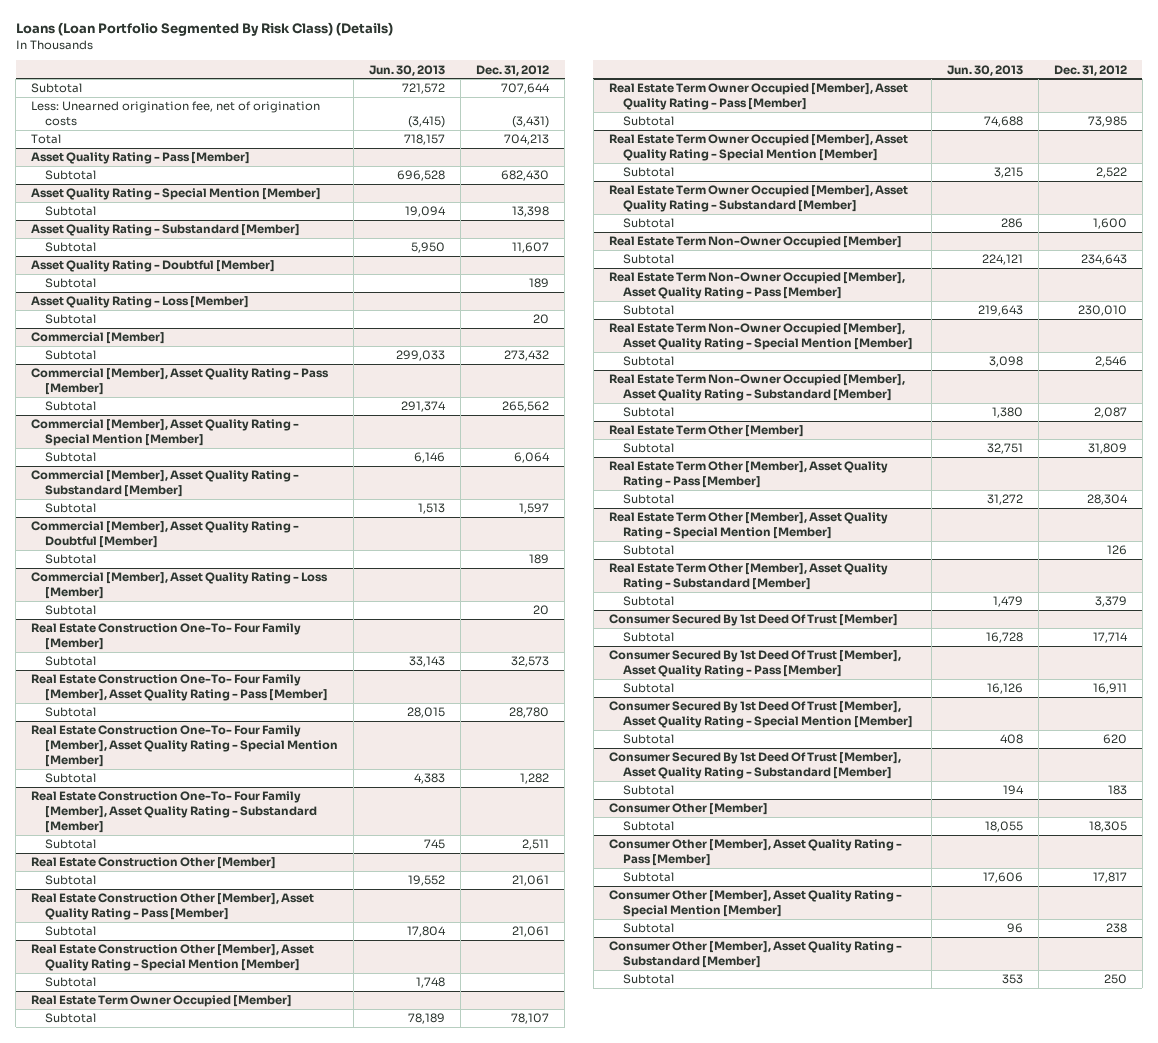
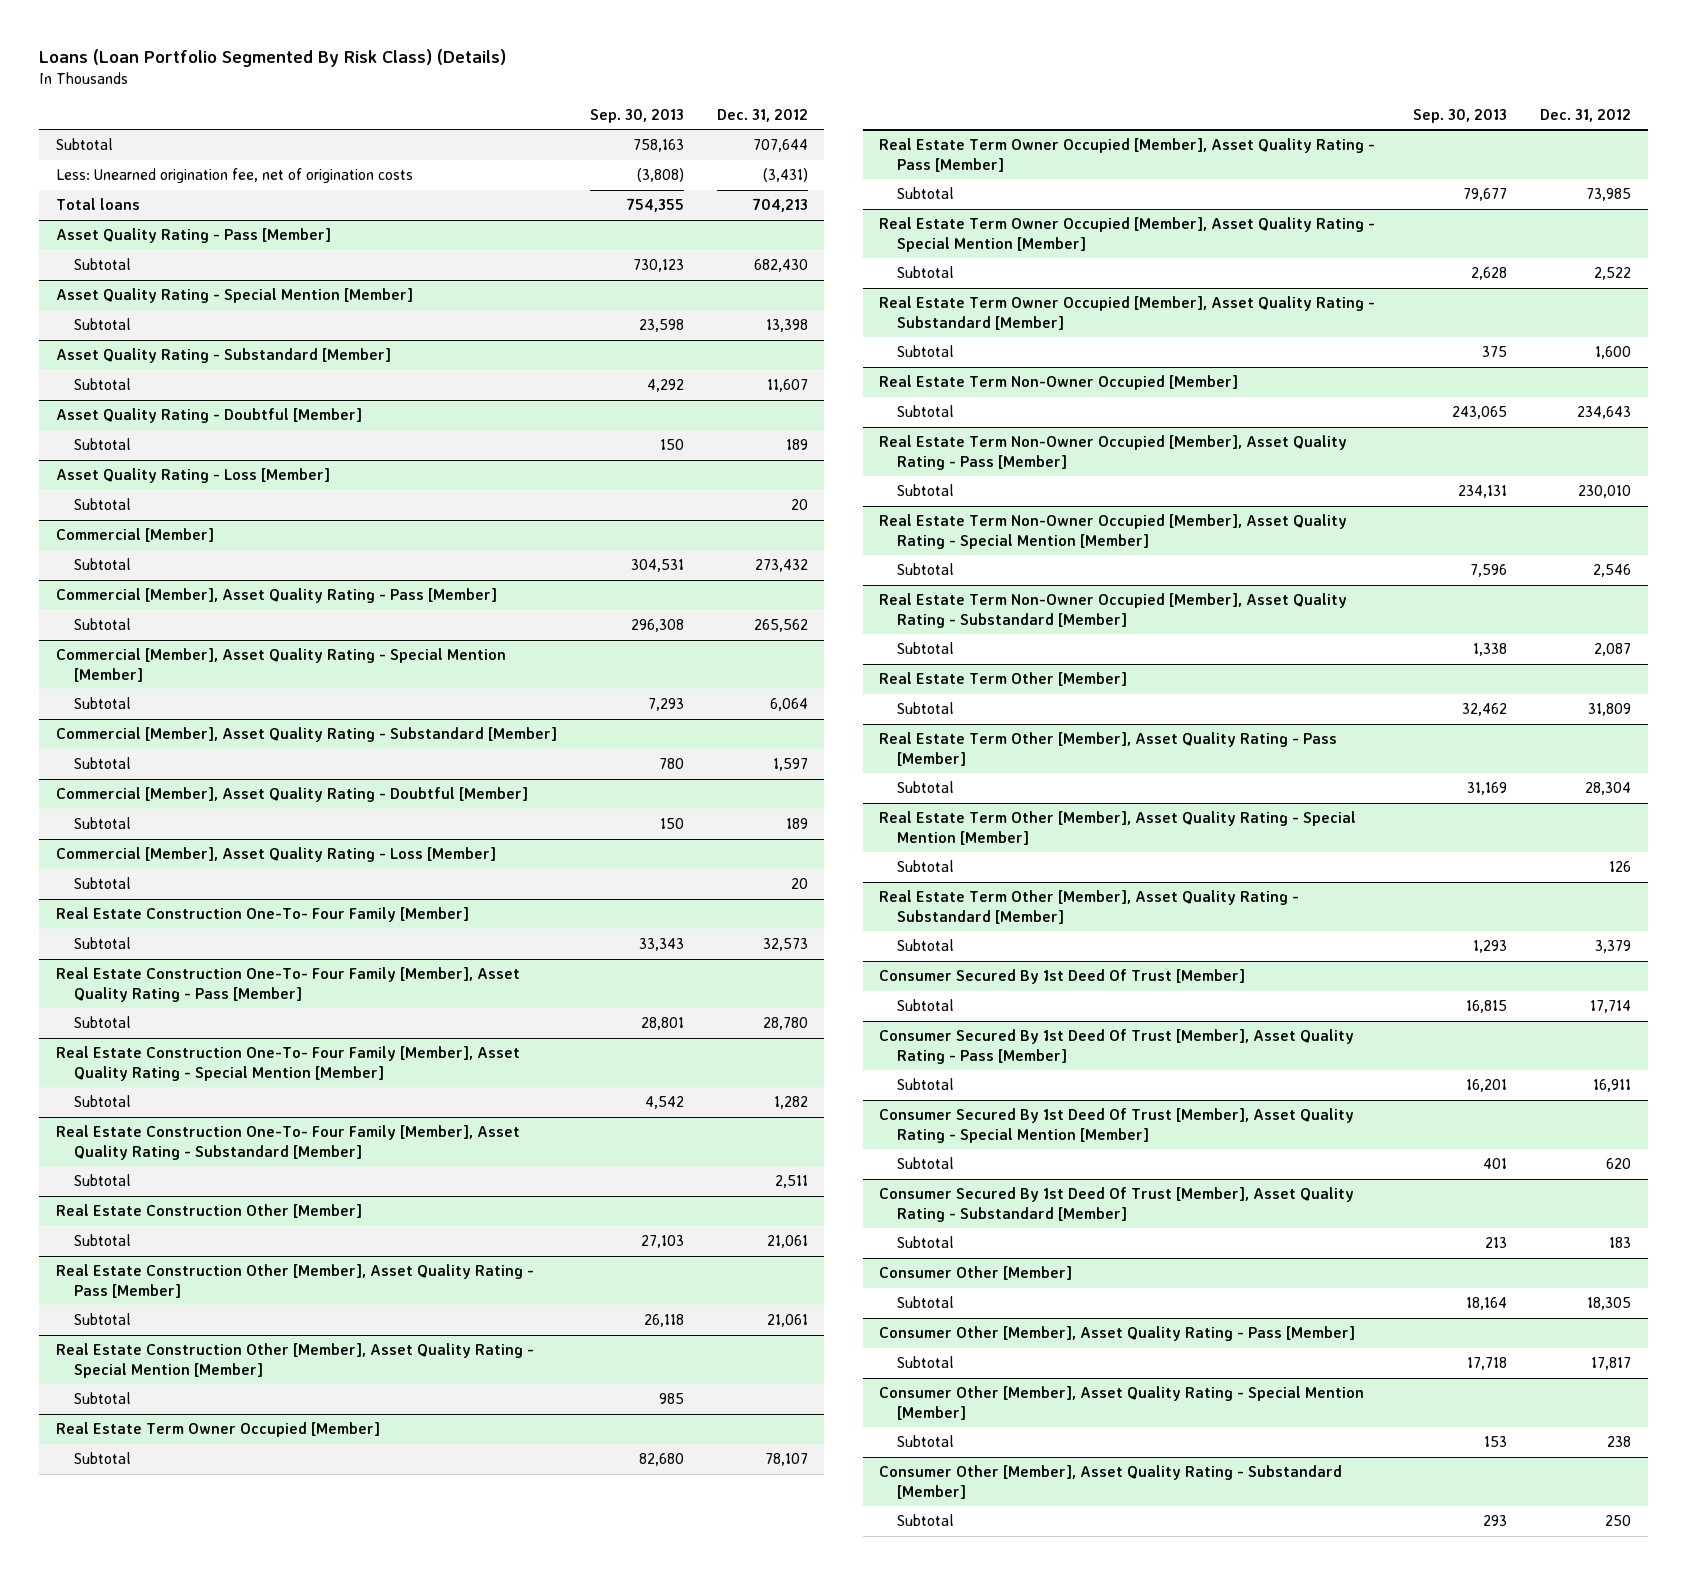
[369,64,446,76] Jun. 30, 2013 -> none
none -> [589,108,684,123] Sep. 30, 2013
[31,134,62,145] Total -> [55,198,140,211] Total loans

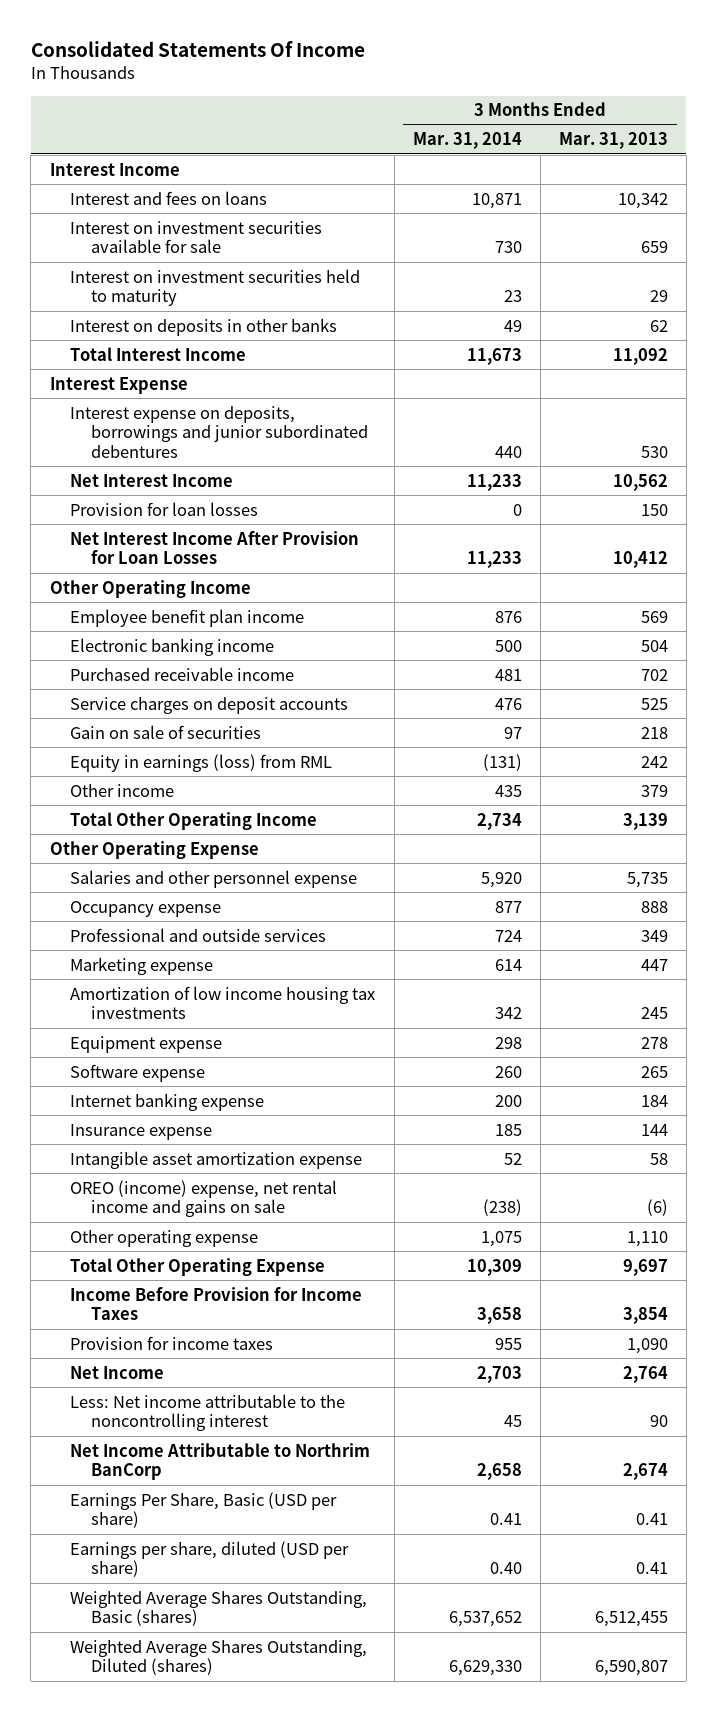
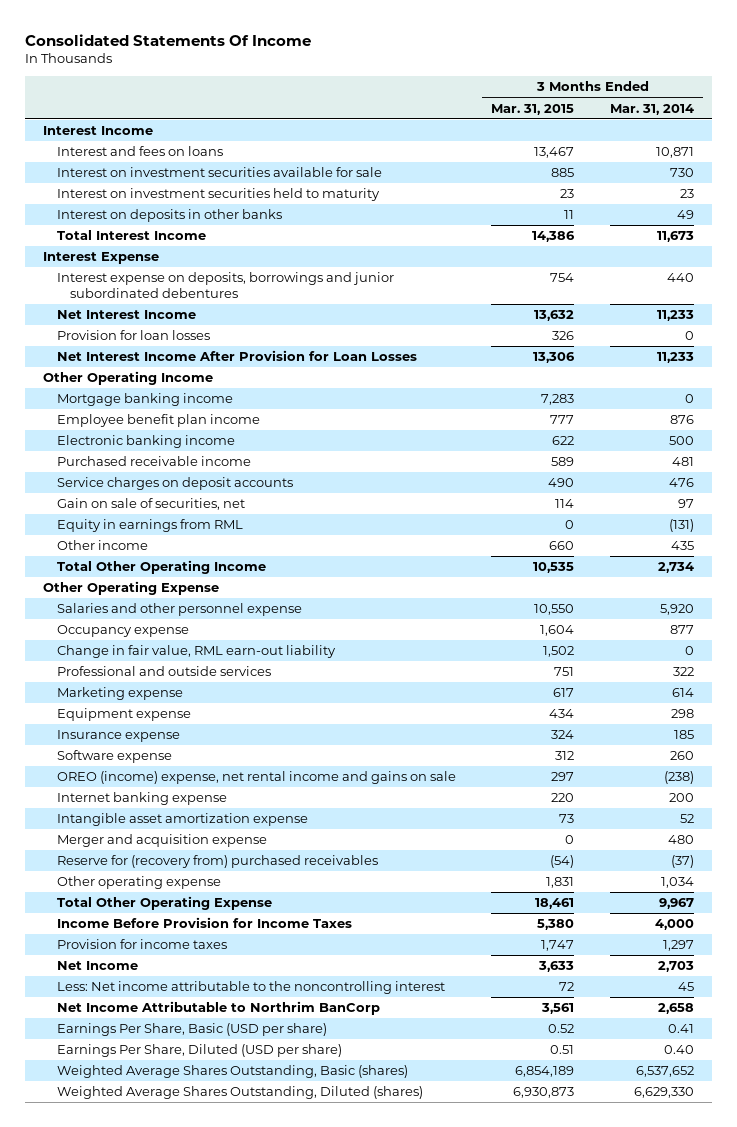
[558,132,668,150] Mar. 31, 2013 -> none
none -> [491,103,575,115] Mar. 31, 2015
none -> [56,393,233,407] Mortgage banking income
[70,724,262,739] Gain on sale of securities -> [56,498,245,511] Gain on sale of securities, net
[70,753,333,772] Equity in earnings (loss) from RML -> [56,519,243,533] Equity in earnings from RML
none -> [56,645,336,659] Change in fair value, RML earn-out liability
[494,929,522,942] 724 -> [672,667,694,677] 322
[70,985,376,1020] Amortization of low income housing tax investments -> none
[70,1123,213,1140] Insurance expense -> [56,730,180,743] Insurance expense
[70,1179,338,1218] OREO (income) expense, net rental income and gains on sale -> [56,771,456,785] OREO (income) expense, net rental income and gains on sale
none -> [56,834,267,848] Merger and acquisition expense
none -> [56,855,378,869] Reserve for (recovery from) purchased receivables
[480,1230,522,1247] 1,075 -> [660,877,694,889] 1,034
[466,1258,522,1276] 10,309 -> [658,898,694,910] 9,967
[476,1307,522,1325] 3,658 -> [654,919,694,931] 4,000
[494,1337,522,1350] 955 -> [662,940,694,952] 1,297
[70,1540,350,1578] Earnings per share, diluted (USD per share) -> [56,1044,342,1058] Earnings Per Share, Diluted (USD per share)

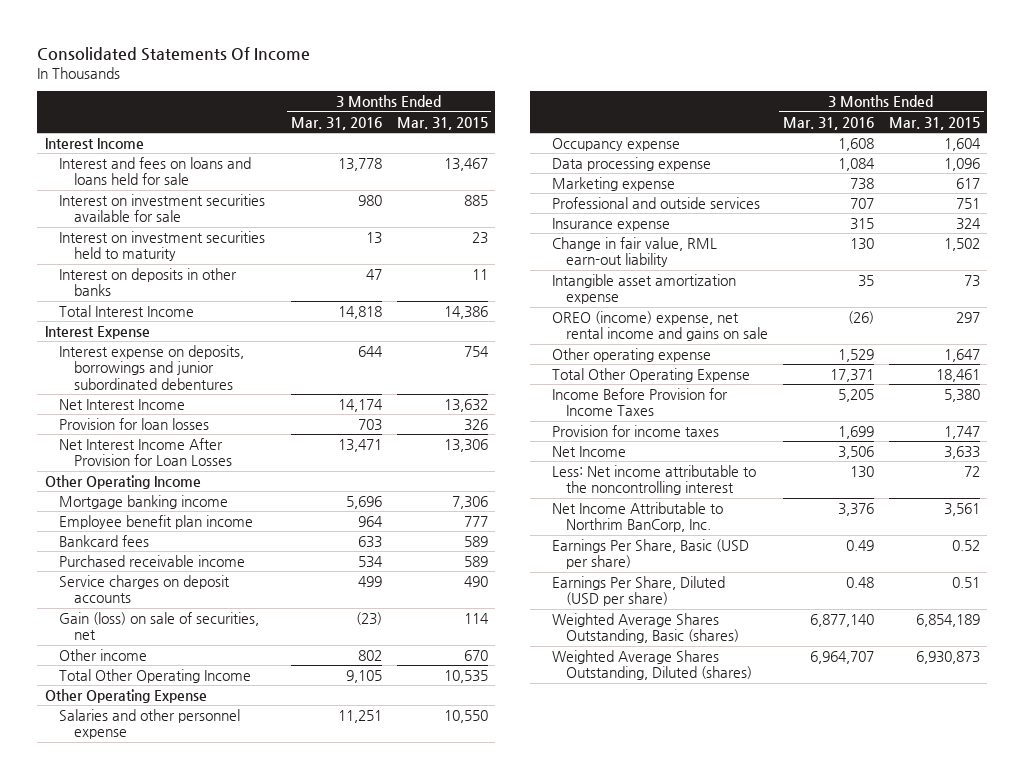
[609,103,694,115] Mar. 31, 2014 -> none
none -> [290,116,382,130] Mar. 31, 2016
[56,146,223,157] Interest and fees on loans -> [59,157,252,186] Interest and fees on loans and loans held for sale
[541,394,575,406] 7,283 -> [451,496,488,510] 7,306
[56,435,235,449] Electronic banking income -> none
none -> [59,535,150,548] Bankcard fees
[56,519,243,533] Equity in earnings from RML -> none
[56,498,245,511] Gain on sale of securities, net -> [59,612,260,641] Gain (loss) on sale of securities, net
[549,541,575,551] 660 -> [463,650,488,662] 670
none -> [551,157,711,172] Data processing expense
[56,708,191,722] Equipment expense -> none
[56,666,271,677] Professional and outside services -> [551,197,760,210] Professional and outside services
[56,750,172,764] Software expense -> none
[56,792,227,806] Internet banking expense -> none
[56,645,336,659] Change in fair value, RML earn-out liability -> [551,237,717,268] Change in fair value, RML earn-out liability
[56,834,267,848] Merger and acquisition expense -> none
[56,855,378,869] Reserve for (recovery from) purchased receivables -> none
[56,771,456,785] OREO (income) expense, net rental income and gains on sale -> [551,311,769,342] OREO (income) expense, net rental income and gains on sale
[546,877,575,889] 1,831 -> [943,349,980,363] 1,647
[56,1001,380,1016] Net Income Attributable to Northrim BanCorp -> [551,502,723,533] Net Income Attributable to Northrim BanCorp, Inc.

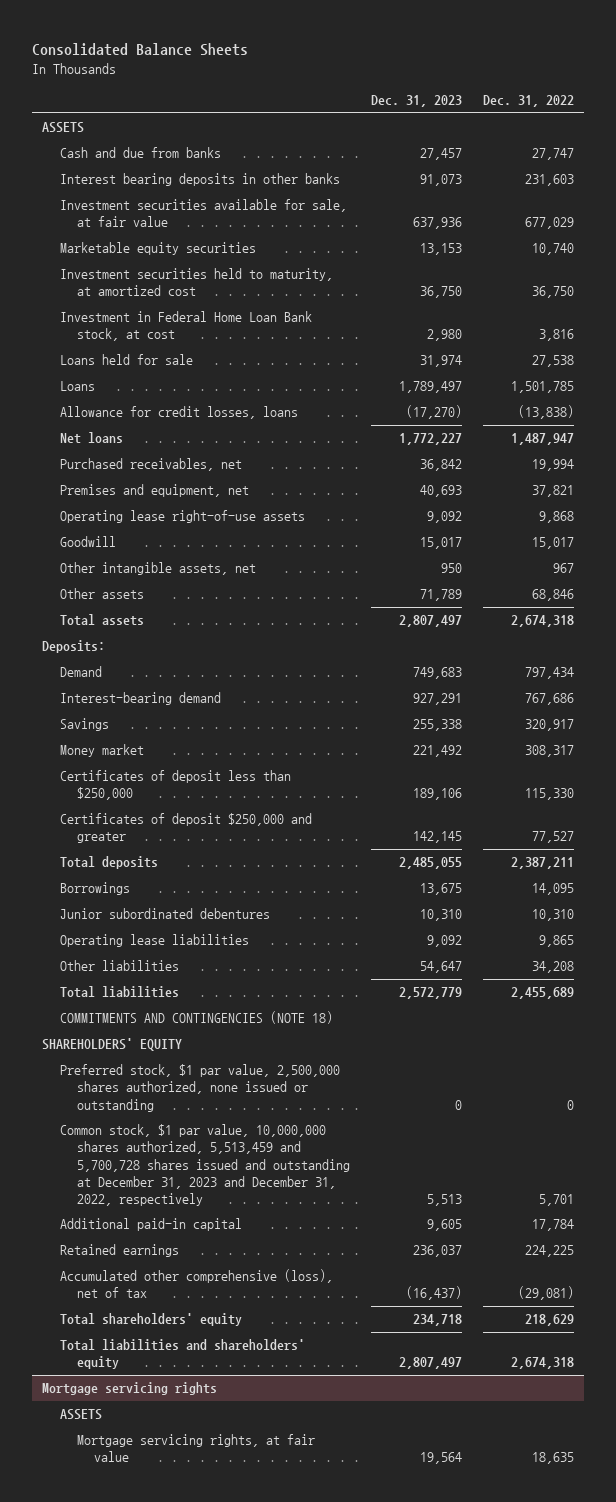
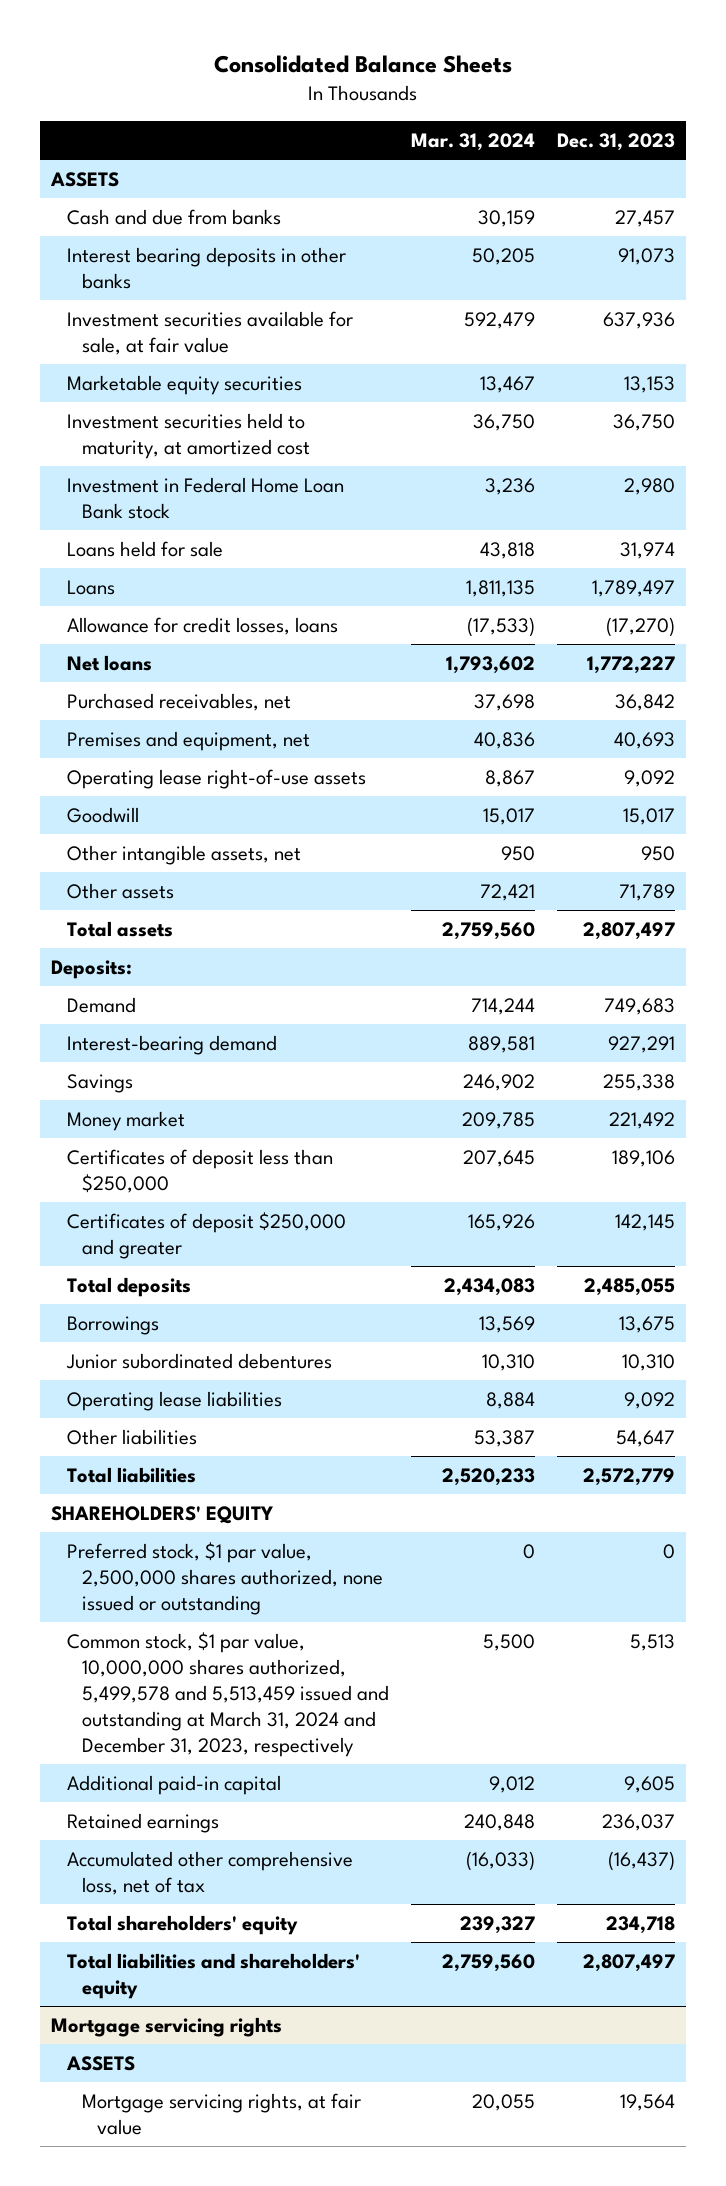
[482,95,574,108] Dec. 31, 2022 -> none
none -> [410,132,535,151] Mar. 31, 2024
[59,311,312,342] Investment in Federal Home Loan Bank stock, at cost -> [66,476,344,519] Investment in Federal Home Loan Bank stock
[59,1011,333,1025] COMMITMENTS AND CONTINGENCIES (NOTE 18) -> none
[59,1124,350,1206] Common stock, $1 par value, 10,000,000 shares authorized, 5,513,459 and 5,700,728 shares issued and outstanding at December 31, 2023 and December 31, 2022, respectively -> [66,1631,389,1757] Common stock, $1 par value, 10,000,000 shares authorized, 5,499,578 and 5,513,459 issued and outstanding at March 31, 2024 and December 31, 2023, respectively
[59,1269,333,1299] Accumulated other comprehensive (loss), net of tax -> [66,1850,353,1895] Accumulated other comprehensive loss, net of tax

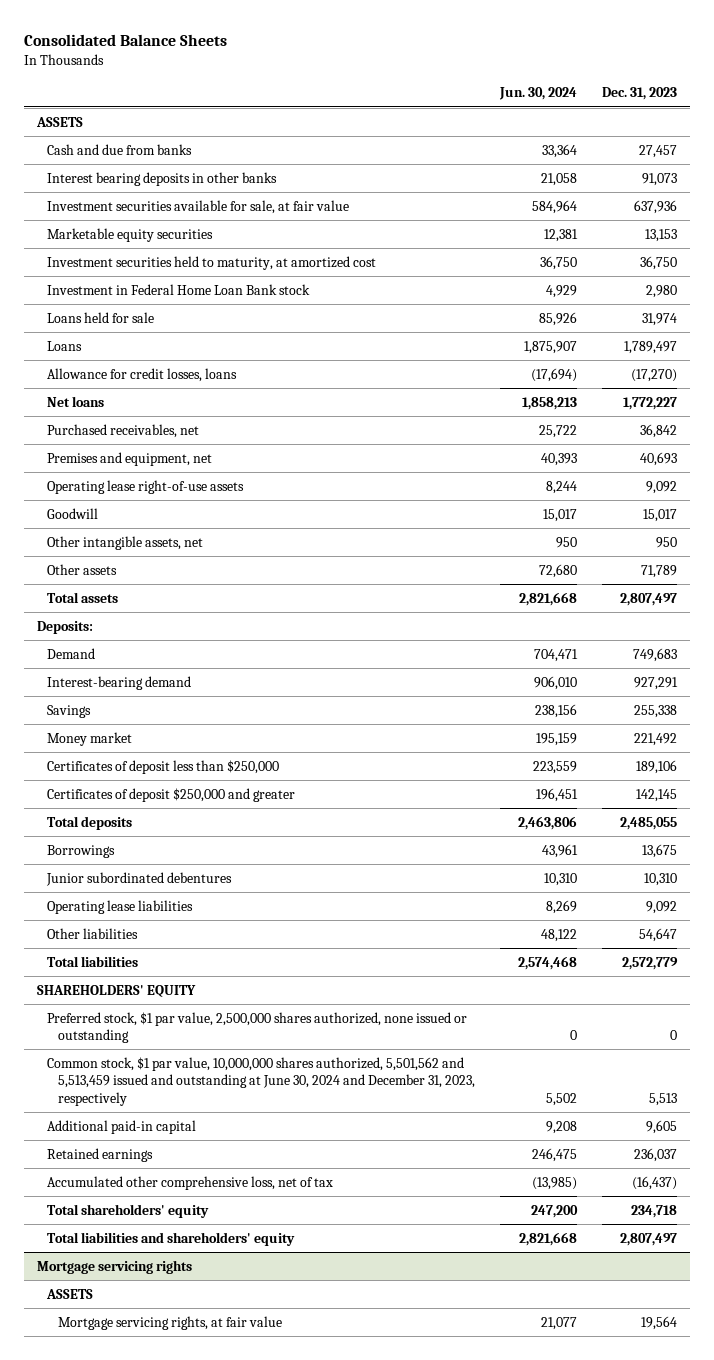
[410,132,535,151] Mar. 31, 2024 -> none
none -> [499,87,578,101] Jun. 30, 2024
[66,1631,389,1757] Common stock, $1 par value, 10,000,000 shares authorized, 5,499,578 and 5,513,459 issued and outstanding at March 31, 2024 and December 31, 2023, respectively -> [47,1056,476,1106] Common stock, $1 par value, 10,000,000 shares authorized, 5,501,562 and 5,513,459 issued and outstanding at June 30, 2024 and December 31, 2023, respectively

